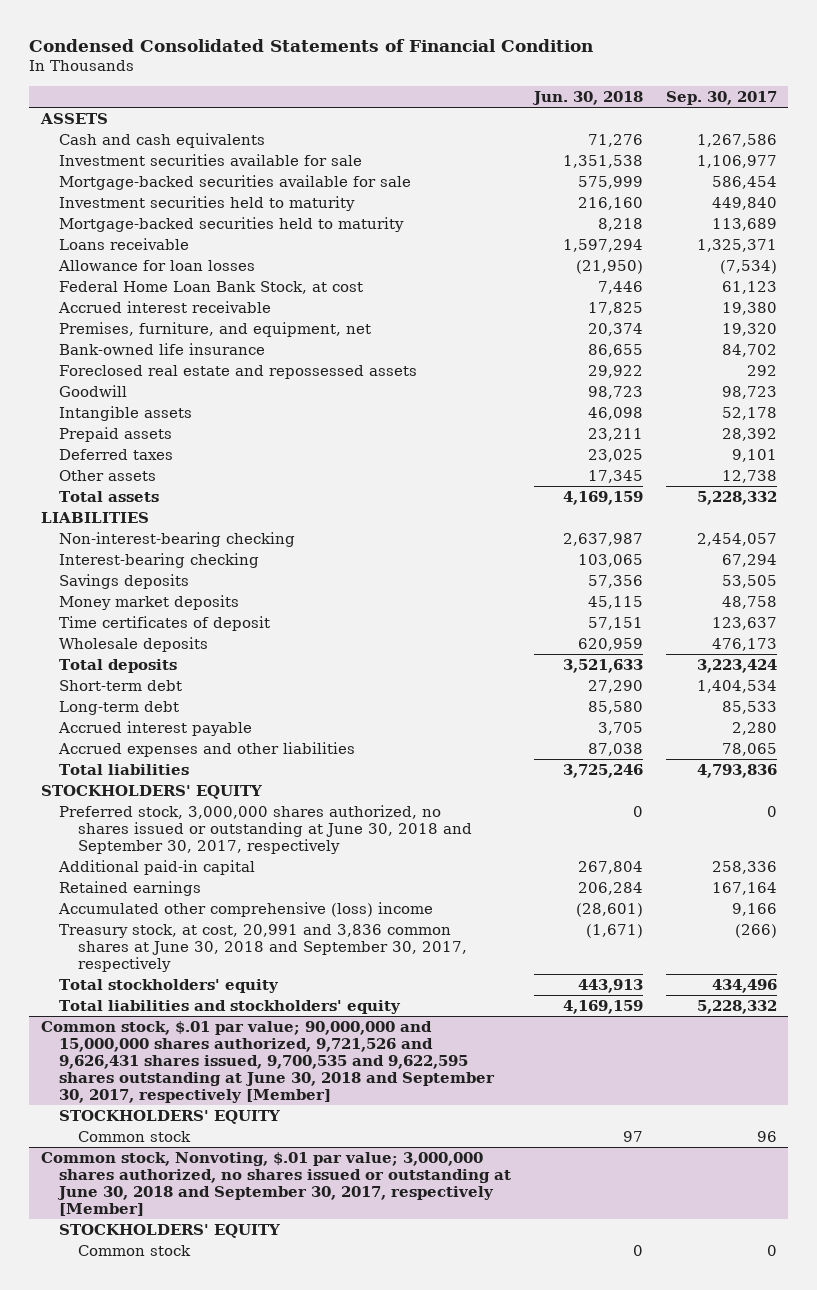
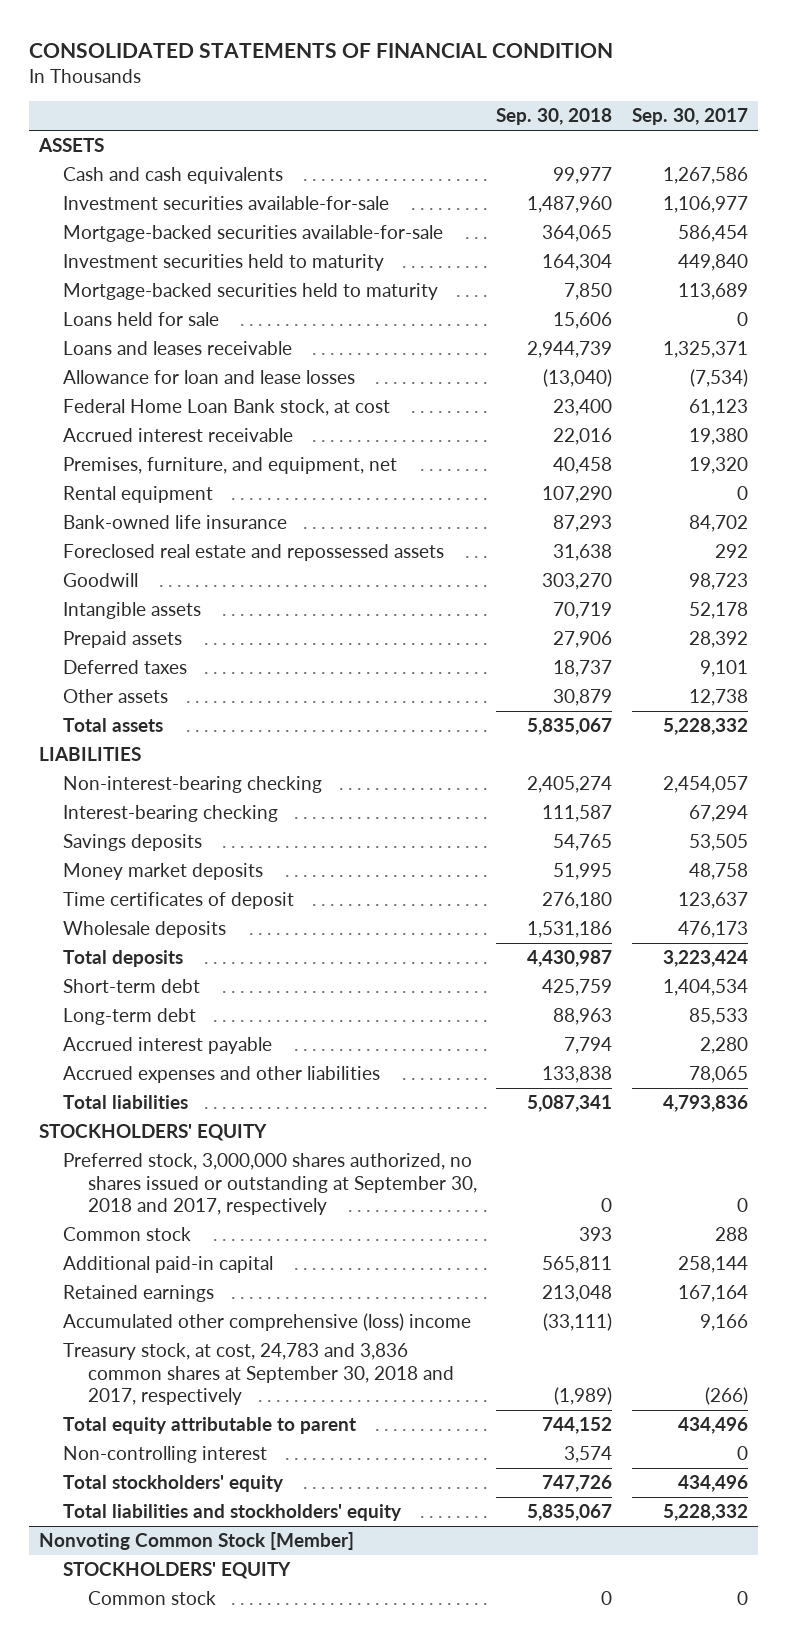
[29,38,594,52] Condensed Consolidated Statements of Financial Condition -> [29,42,614,58] CONSOLIDATED STATEMENTS OF FINANCIAL CONDITION
[531,90,643,105] Jun. 30, 2018 -> none
none -> [496,108,613,126] Sep. 30, 2018
[59,154,363,167] Investment securities available for sale -> [63,196,390,211] Investment securities available-for-sale
[59,175,412,191] Mortgage-backed securities available for sale -> [63,225,444,243] Mortgage-backed securities available-for-sale
none -> [63,312,220,327] Loans held for sale
[59,238,190,251] Loans receivable -> [63,341,293,356] Loans and leases receivable
[58,260,256,272] Allowance for loan losses -> [63,370,356,385] Allowance for loan and lease losses
[59,281,364,295] Federal Home Loan Bank Stock, at cost -> [63,399,391,417] Federal Home Loan Bank stock, at cost
none -> [63,486,214,504] Rental equipment
[59,805,473,855] Preferred stock, 3,000,000 shares authorized, no shares issued or outstanding at June 30, 2018 and September 30, 2017, respectively -> [63,1153,477,1216] Preferred stock, 3,000,000 shares authorized, no shares issued or outstanding at September 30, 2018 and 2017, respectively
none -> [63,1227,192,1242] Common stock
[711,861,777,875] 258,336 -> [677,1256,748,1274] 258,144
[59,924,468,973] Treasury stock, at cost, 20,991 and 3,836 common shares at June 30, 2018 and September 30, 2017, respectively -> [63,1343,454,1406] Treasury stock, at cost, 24,783 and 3,836 common shares at September 30, 2018 and 2017, respectively
none -> [63,1417,357,1435] Total equity attributable to parent
none -> [63,1446,268,1464] Non-controlling interest
[40,1021,496,1104] Common stock, $.01 par value; 90,000,000 and 15,000,000 shares authorized, 9,721,526 and 9,626,431 shares issued, 9,700,535 and 9,622,595 shares outstanding at June 30, 2018 and September 30, 2017, respectively [Member] -> none
[59,1110,281,1125] STOCKHOLDERS' EQUITY -> none
[78,1131,192,1143] Common stock -> none
[40,1152,512,1217] Common stock, Nonvoting, $.01 par value; 3,000,000 shares authorized, no shares issued or outstanding at June 30, 2018 and September 30, 2017, respectively [Member] -> [38,1532,354,1551] Nonvoting Common Stock [Member]

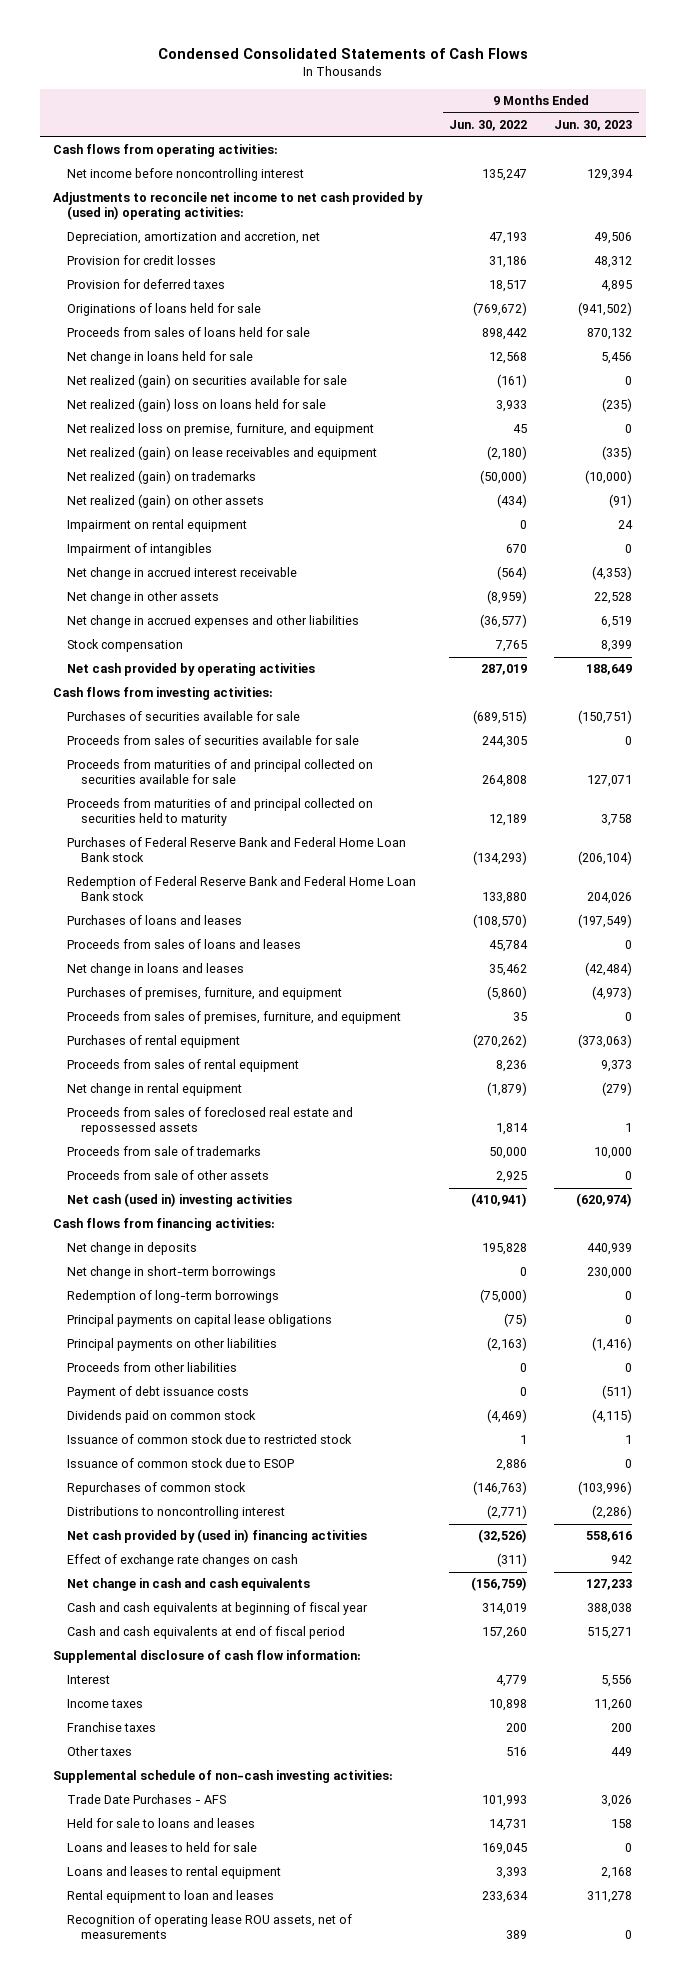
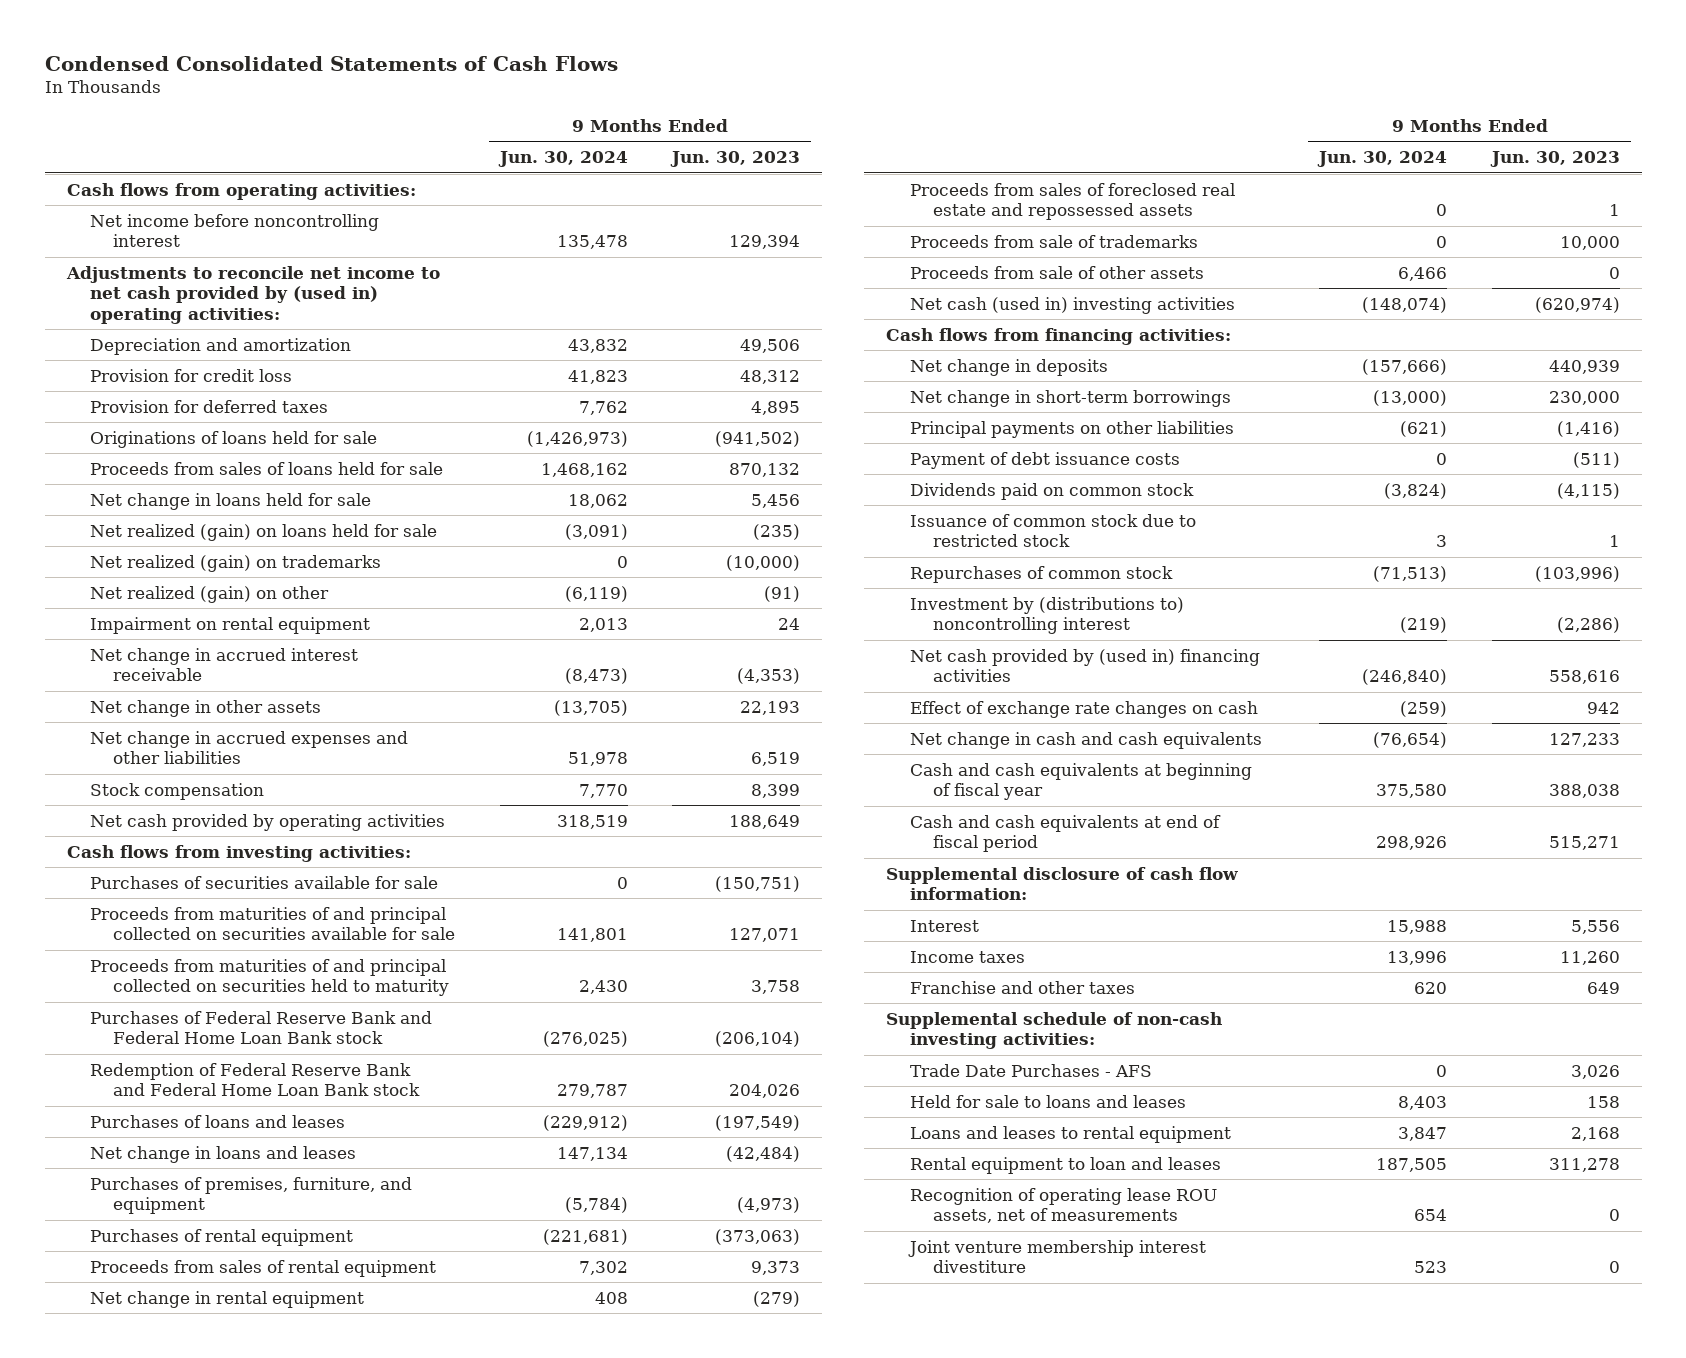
[449,120,528,132] Jun. 30, 2022 -> none
none -> [497,151,628,168] Jun. 30, 2024
[66,231,320,245] Depreciation, amortization and accretion, net -> [90,337,352,355] Depreciation and amortization
[66,255,216,266] Provision for credit losses -> [90,368,293,382] Provision for credit loss
[66,374,347,389] Net realized (gain) on securities available for sale -> none
[66,423,374,437] Net realized loss on premise, furniture, and equipment -> none
[66,446,377,461] Net realized (gain) on lease receivables and equipment -> none
[66,398,326,413] Net realized (gain) loss on loans held for sale -> [90,523,438,541] Net realized (gain) on loans held for sale
[66,494,264,509] Net realized (gain) on other assets -> [90,585,330,603] Net realized (gain) on other
[66,543,212,557] Impairment of intangibles -> none
[594,592,633,605] 22,528 -> [740,700,801,715] 22,193
[66,735,359,746] Proceeds from sales of securities available for sale -> none
[66,939,301,950] Proceeds from sales of loans and leases -> none
[66,1011,401,1025] Proceeds from sales of premises, furniture, and equipment -> none
[66,1290,279,1304] Redemption of long-term borrowings -> none
[66,1314,332,1328] Principal payments on capital lease obligations -> none
[66,1362,237,1373] Proceeds from other liabilities -> none
[66,1458,294,1469] Issuance of common stock due to ESOP -> none
[66,1506,285,1520] Distributions to noncontrolling interest -> [909,596,1184,635] Investment by (distributions to) noncontrolling interest
[66,1746,132,1757] Other taxes -> none
[66,1722,156,1733] Franchise taxes -> [909,980,1135,994] Franchise and other taxes
[611,1723,633,1733] 200 -> [1586,981,1620,994] 649
[66,1842,257,1853] Loans and leases to held for sale -> none
none -> [907,1239,1206,1274] Joint venture membership interest divestiture

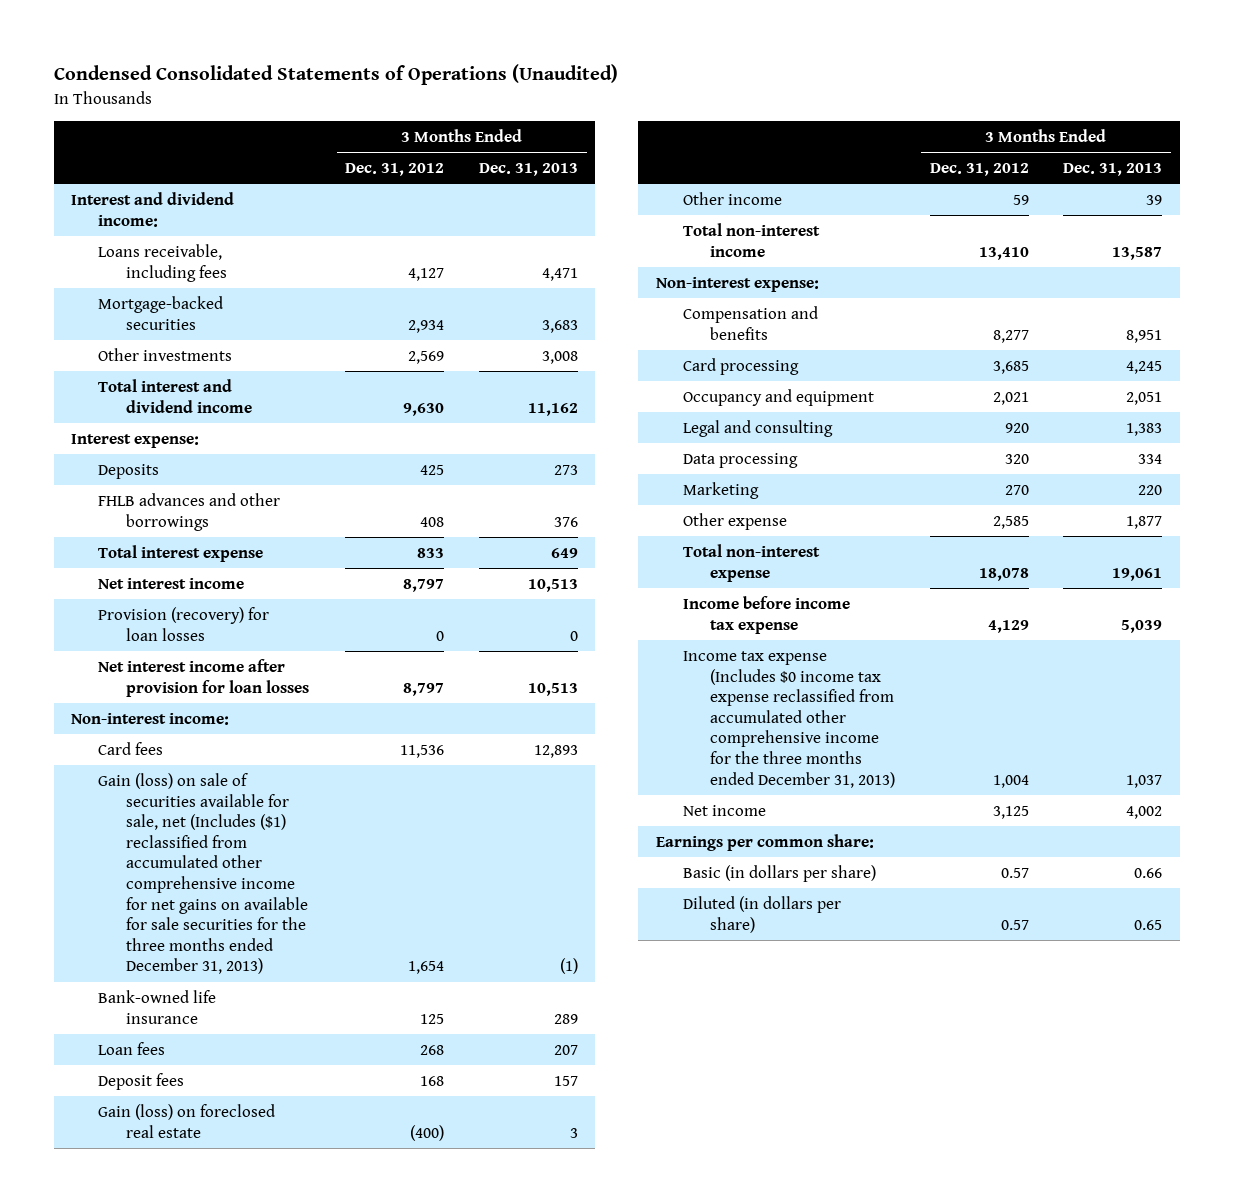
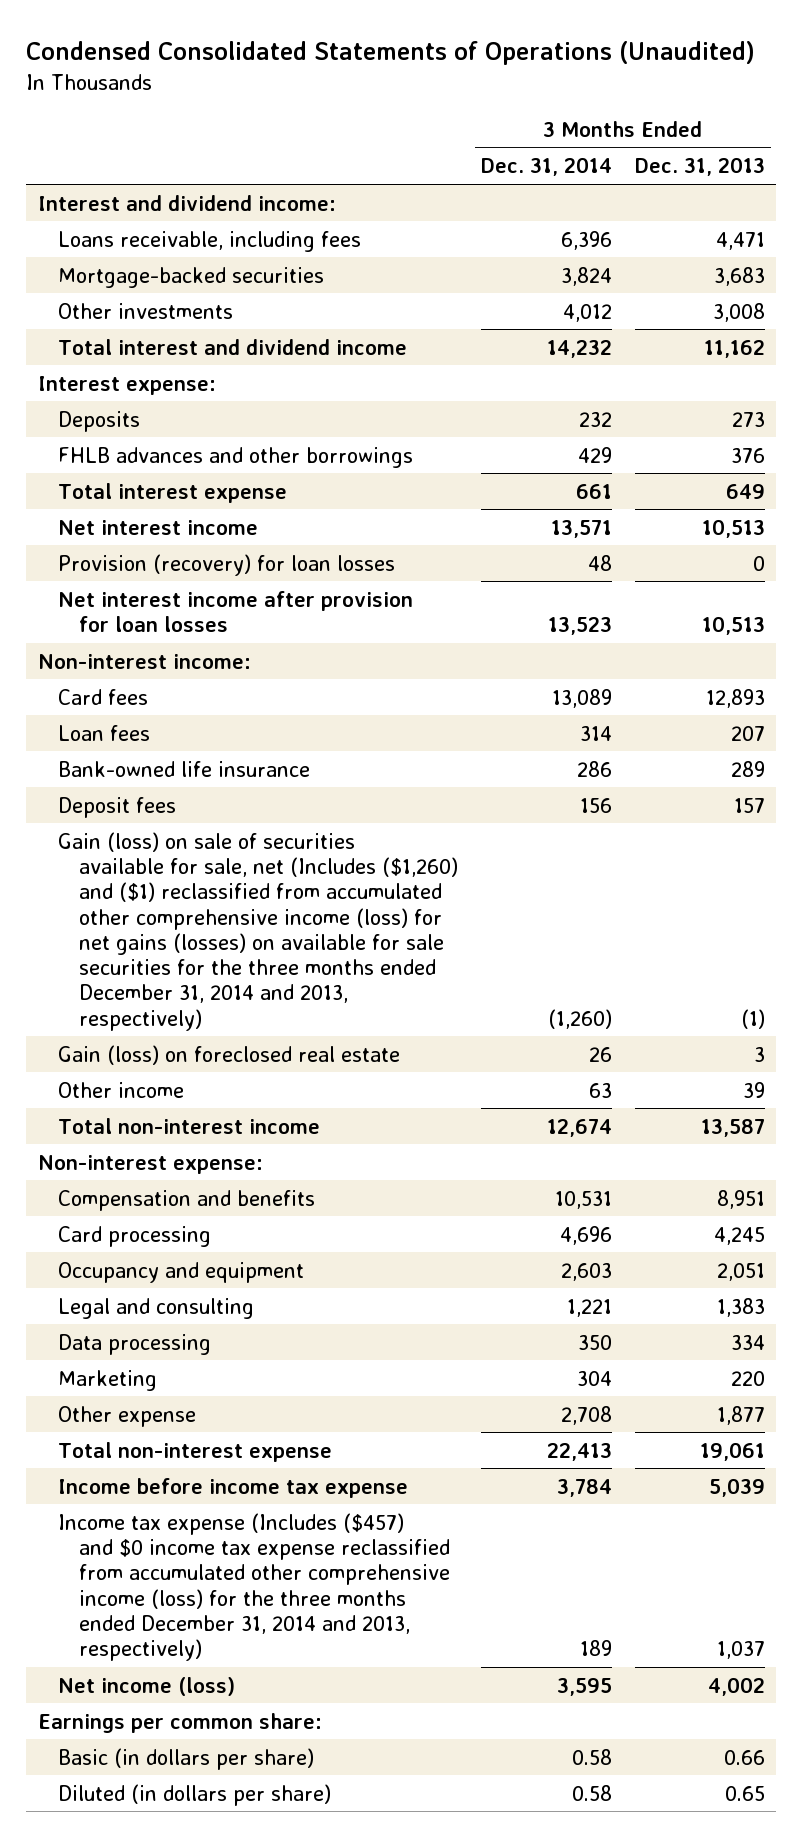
[345,163,445,177] Dec. 31, 2012 -> none
none -> [480,157,612,177] Dec. 31, 2014
[98,773,308,975] Gain (loss) on sale of securities available for sale, net (Includes ($1) reclassified from accumulated other comprehensive income for net gains on available for sale securities for the three months ended December 31, 2013) -> none
[98,990,217,1024] Bank-owned life insurance -> [58,760,311,777] Bank-owned life insurance
none -> [58,831,458,1031] Gain (loss) on sale of securities available for sale, net (Includes ($1,260) and ($1) reclassified from accumulated other comprehensive income (loss) for net gains (losses) on available for sale securities for the three months ended December 31, 2014 and 2013, respectively)
[682,651,895,788] Income tax expense (Includes $0 income tax expense reclassified from accumulated other comprehensive income for the three months ended December 31, 2013) -> [58,1512,450,1662] Income tax expense (Includes ($457) and $0 income tax expense reclassified from accumulated other comprehensive income (loss) for the three months ended December 31, 2014 and 2013, respectively)
[682,805,766,817] Net income -> [58,1676,236,1696] Net income (loss)

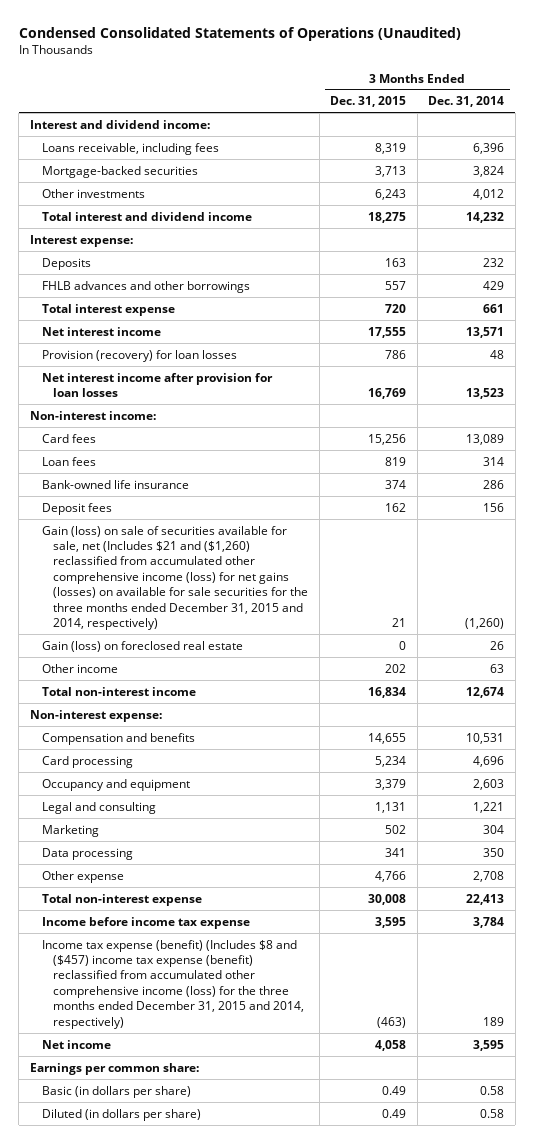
[634,157,765,177] Dec. 31, 2013 -> none
none -> [330,96,407,108] Dec. 31, 2015
[58,831,458,1031] Gain (loss) on sale of securities available for sale, net (Includes ($1,260) and ($1) reclassified from accumulated other comprehensive income (loss) for net gains (losses) on available for sale securities for the three months ended December 31, 2014 and 2013, respectively) -> [41,525,309,630] Gain (loss) on sale of securities available for sale, net (Includes $21 and ($1,260) reclassified from accumulated other comprehensive income (loss) for net gains (losses) on available for sale securities for the three months ended December 31, 2015 and 2014, respectively)
[58,1333,212,1355] Data processing -> [41,847,133,860] Data processing
[58,1512,450,1662] Income tax expense (Includes ($457) and $0 income tax expense reclassified from accumulated other comprehensive income (loss) for the three months ended December 31, 2014 and 2013, respectively) -> [41,939,305,1029] Income tax expense (benefit) (Includes $8 and ($457) income tax expense (benefit) reclassified from accumulated other comprehensive income (loss) for the three months ended December 31, 2015 and 2014, respectively)
[58,1676,236,1696] Net income (loss) -> [41,1039,111,1049] Net income

